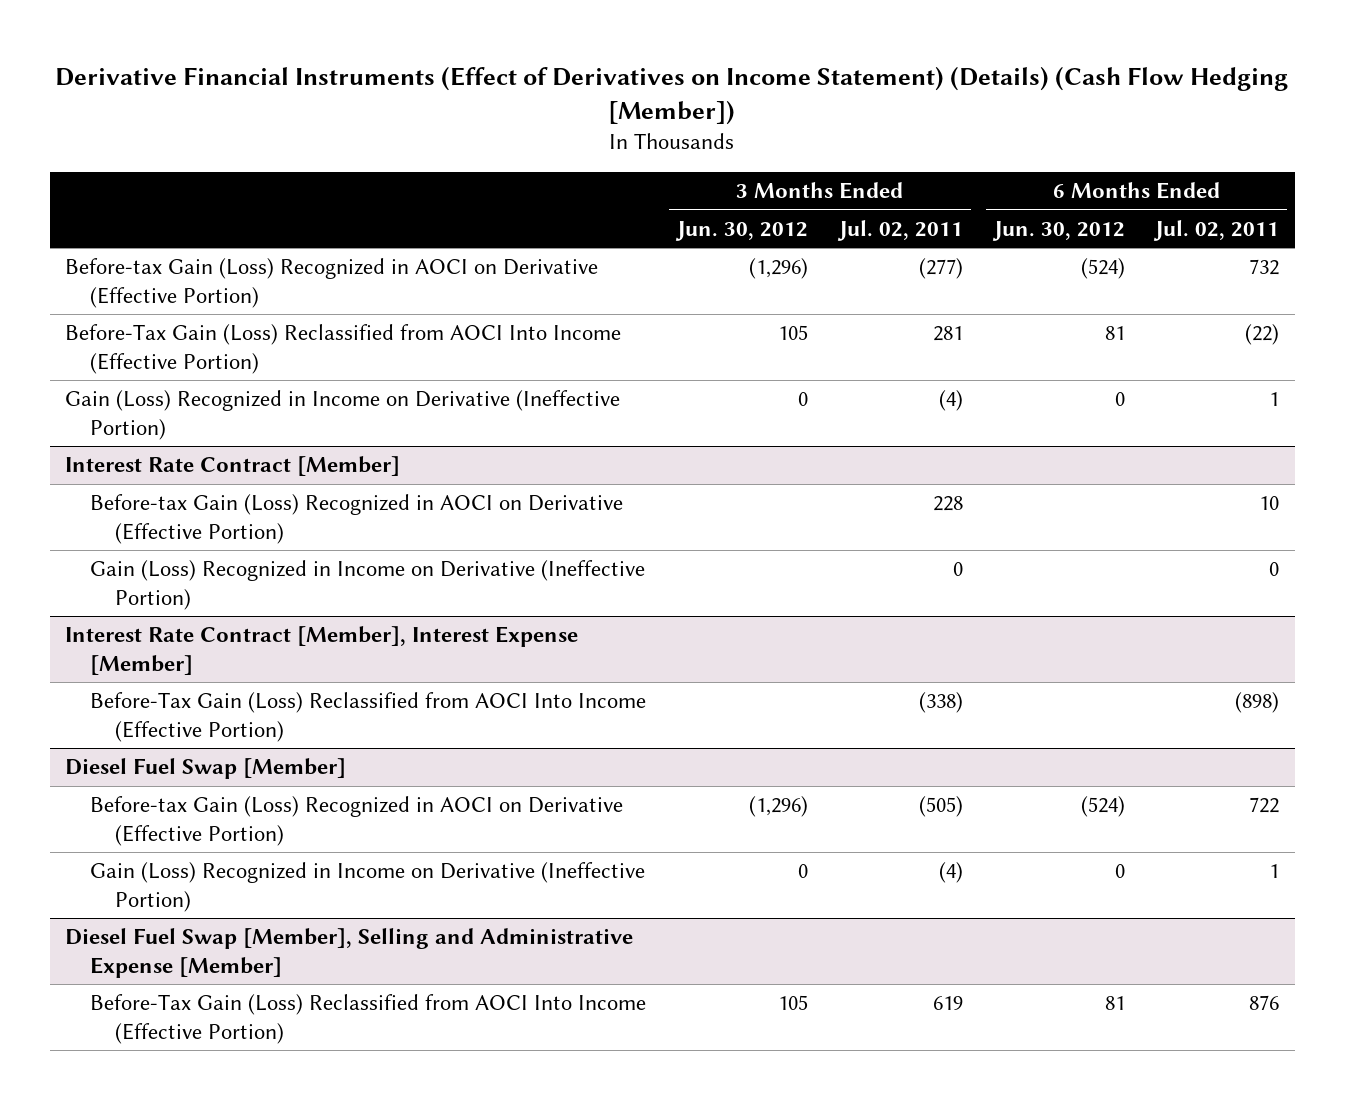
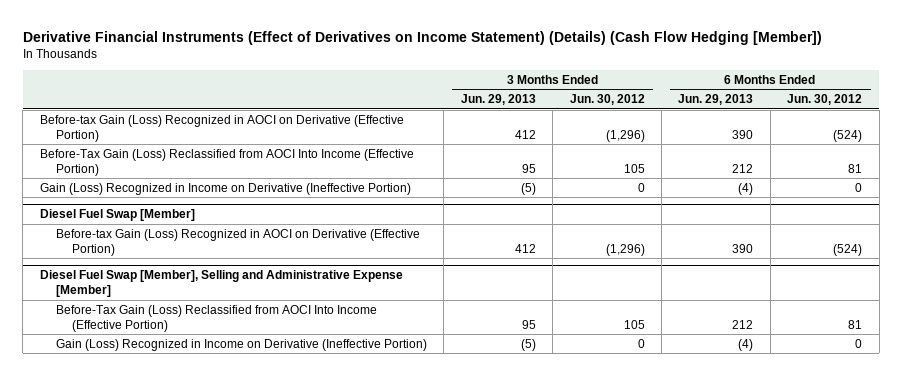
[836,219,963,241] Jul. 02, 2011 -> none
[1153,219,1280,241] Jul. 02, 2011 -> none
none -> [460,94,536,106] Jun. 29, 2013
none -> [678,94,754,106] Jun. 29, 2013
[65,456,401,477] Interest Rate Contract [Member] -> none
[90,494,624,544] Before-tax Gain (Loss) Recognized in AOCI on Derivative (Effective Portion) -> none
[90,560,646,610] Gain (Loss) Recognized in Income on Derivative (Ineffective Portion) -> none
[65,626,579,675] Interest Rate Contract [Member], Interest Expense [Member] -> none
[90,692,647,742] Before-Tax Gain (Loss) Reclassified from AOCI Into Income (Effective Portion) -> none
[90,862,646,912] Gain (Loss) Recognized in Income on Derivative (Ineffective Portion) -> none
none -> [55,338,427,351] Gain (Loss) Recognized in Income on Derivative (Ineffective Portion)

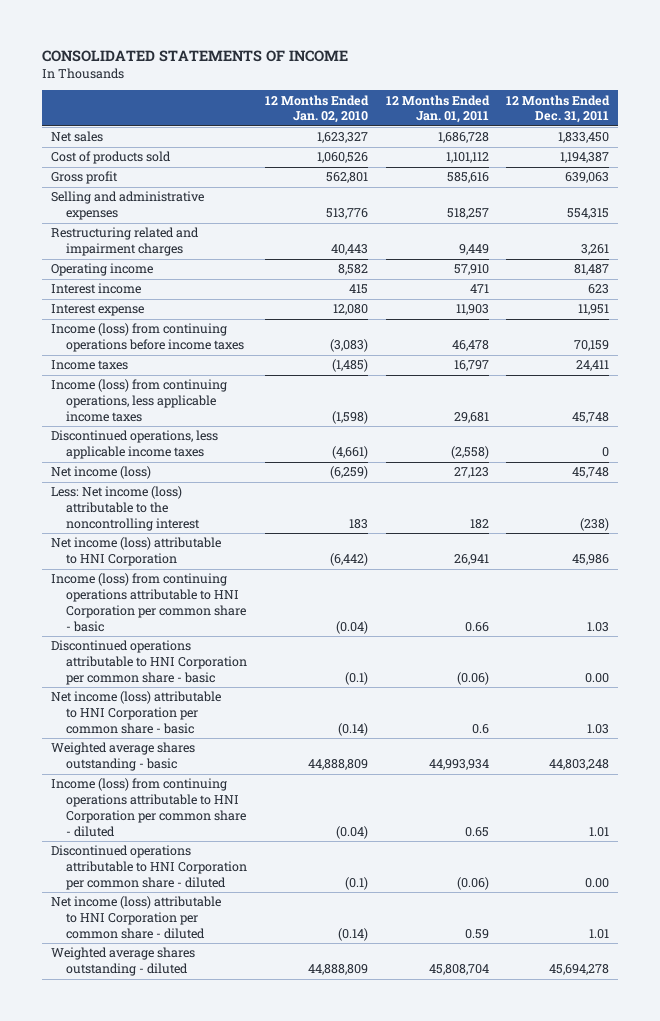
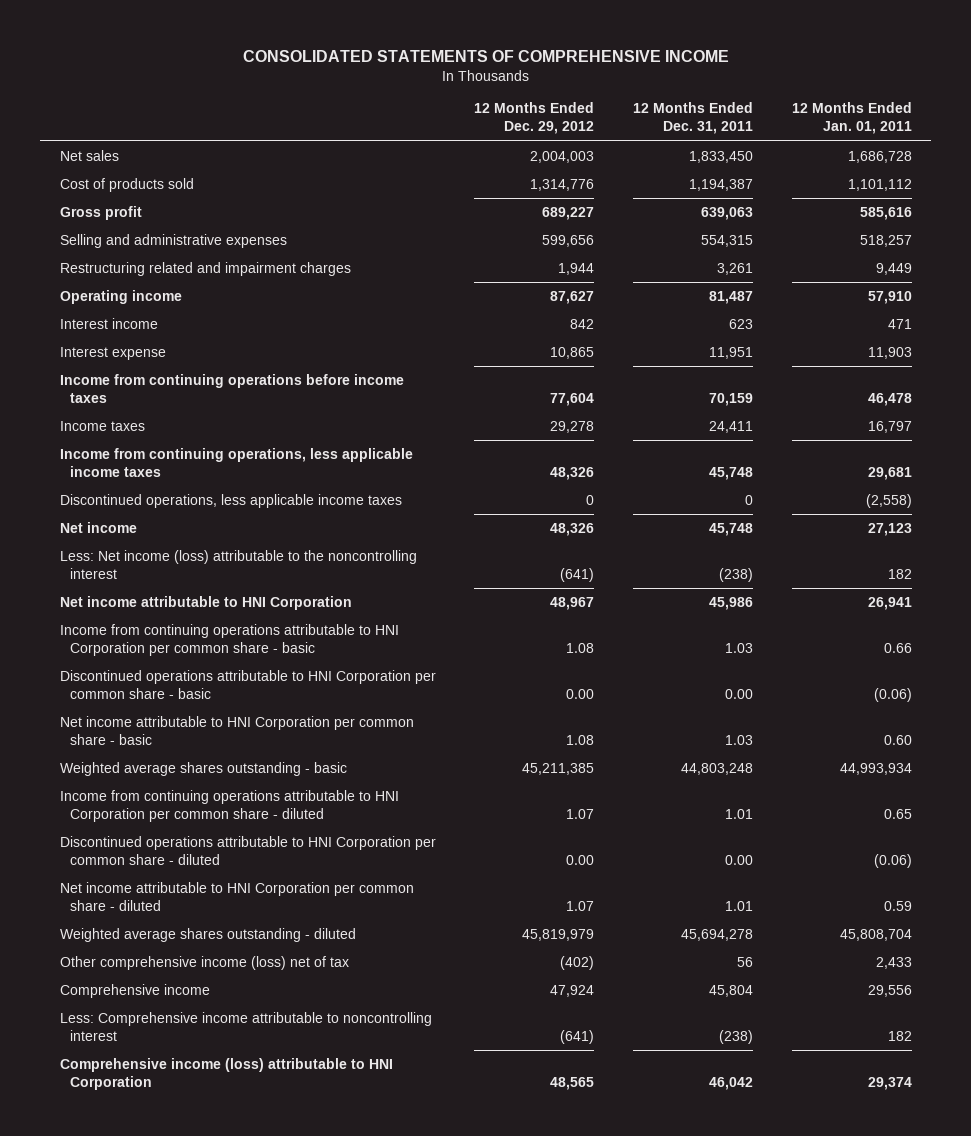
[41,50,348,63] CONSOLIDATED STATEMENTS OF INCOME -> [242,49,729,62] CONSOLIDATED STATEMENTS OF COMPREHENSIVE INCOME
[264,94,369,124] 12 Months Ended Jan. 02, 2010 -> none
none -> [474,102,595,135] 12 Months Ended Dec. 29, 2012
[50,323,245,353] Income (loss) from continuing operations before income taxes -> [59,373,404,403] Income from continuing operations before income taxes
[50,379,227,422] Income (loss) from continuing operations, less applicable income taxes -> [59,447,413,477] Income from continuing operations, less applicable income taxes
[50,466,151,480] Net income (loss) -> [59,521,137,533] Net income
[50,537,221,567] Net income (loss) attributable to HNI Corporation -> [59,595,352,610] Net income attributable to HNI Corporation
[50,573,247,632] Income (loss) from continuing operations attributable to HNI Corporation per common share - basic -> [59,623,399,656] Income from continuing operations attributable to HNI Corporation per common share - basic
[50,691,221,734] Net income (loss) attributable to HNI Corporation per common share - basic -> [59,715,414,745] Net income attributable to HNI Corporation per common share - basic
[471,723,489,734] 0.6 -> [883,734,912,745] 0.60
[50,778,247,837] Income (loss) from continuing operations attributable to HNI Corporation per common share - diluted -> [59,789,399,822] Income from continuing operations attributable to HNI Corporation per common share - diluted
[50,896,221,939] Net income (loss) attributable to HNI Corporation per common share - diluted -> [59,881,414,911] Net income attributable to HNI Corporation per common share - diluted
none -> [59,955,349,970] Other comprehensive income (loss) net of tax
none -> [59,983,210,998] Comprehensive income
none -> [59,1011,432,1041] Less: Comprehensive income attributable to noncontrolling interest
none -> [59,1057,393,1090] Comprehensive income (loss) attributable to HNI Corporation

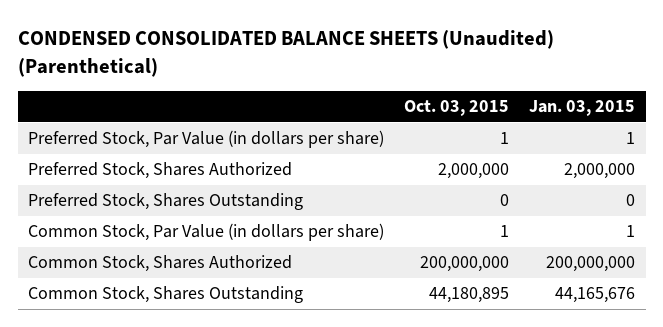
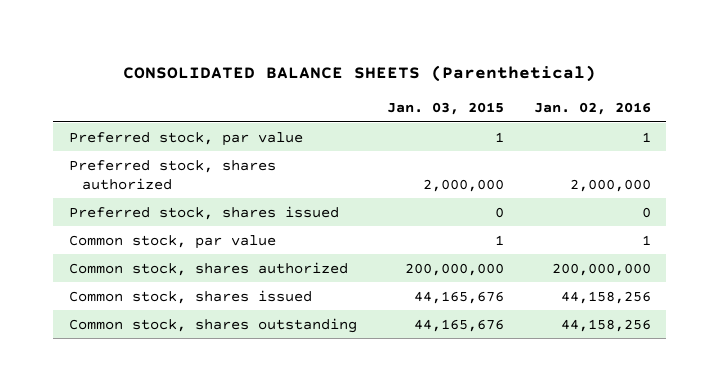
[17,30,554,77] CONDENSED CONSOLIDATED BALANCE SHEETS (Unaudited) (Parenthetical) -> [122,64,596,82] CONSOLIDATED BALANCE SHEETS (Parenthetical)
[404,100,510,117] Oct. 03, 2015 -> none
none -> [534,102,652,116] Jan. 02, 2016
[27,130,384,149] Preferred Stock, Par Value (in dollars per share) -> [68,131,303,146] Preferred stock, par value
[27,162,292,180] Preferred Stock, Shares Authorized -> [68,159,276,190] Preferred stock, shares authorized
[27,193,303,211] Preferred Stock, Shares Outstanding -> [68,205,339,220] Preferred stock, shares issued
[27,223,384,242] Common Stock, Par Value (in dollars per share) -> [68,234,276,249] Common stock, par value
[27,255,292,273] Common Stock, Shares Authorized -> [68,261,348,276] Common stock, shares authorized
none -> [68,289,312,304] Common stock, shares issued
[27,286,303,304] Common Stock, Shares Outstanding -> [68,317,357,333] Common stock, shares outstanding

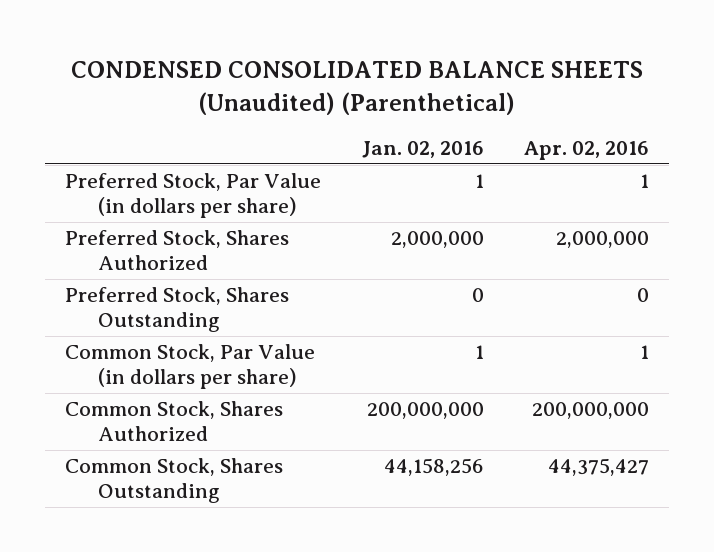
[122,64,596,82] CONSOLIDATED BALANCE SHEETS (Parenthetical) -> [71,60,644,115] CONDENSED CONSOLIDATED BALANCE SHEETS (Unaudited) (Parenthetical)
[386,102,504,116] Jan. 03, 2015 -> none
none -> [523,140,649,160] Apr. 02, 2016
[68,289,312,304] Common stock, shares issued -> none
[68,131,303,146] Preferred stock, par value -> [65,173,322,219] Preferred Stock, Par Value (in dollars per share)
[68,159,276,190] Preferred stock, shares authorized -> [65,230,290,271] Preferred Stock, Shares Authorized
[68,205,339,220] Preferred stock, shares issued -> [65,287,290,333] Preferred Stock, Shares Outstanding
[68,234,276,249] Common stock, par value -> [65,344,316,390] Common Stock, Par Value (in dollars per share)
[68,261,348,276] Common stock, shares authorized -> [65,401,284,442] Common Stock, Shares Authorized
[68,317,357,333] Common stock, shares outstanding -> [65,458,284,504] Common Stock, Shares Outstanding

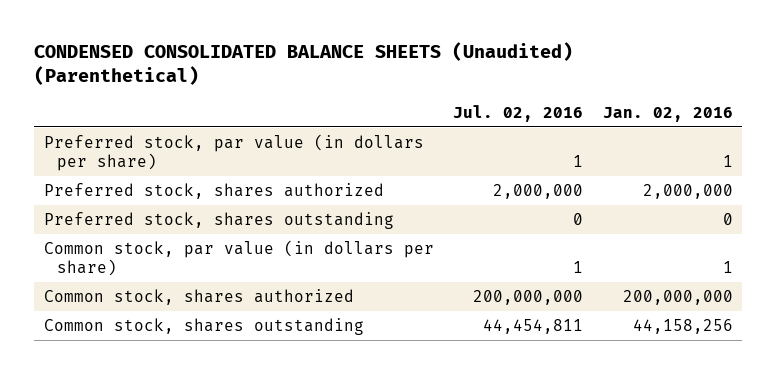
[523,140,649,160] Apr. 02, 2016 -> none
none -> [453,104,584,122] Jul. 02, 2016
[65,173,322,219] Preferred Stock, Par Value (in dollars per share) -> [43,133,424,171] Preferred stock, par value (in dollars per share)
[65,230,290,271] Preferred Stock, Shares Authorized -> [43,182,384,199] Preferred stock, shares authorized
[65,287,290,333] Preferred Stock, Shares Outstanding -> [43,211,394,229] Preferred stock, shares outstanding
[65,344,316,390] Common Stock, Par Value (in dollars per share) -> [43,239,434,276] Common stock, par value (in dollars per share)
[65,401,284,442] Common Stock, Shares Authorized -> [43,288,354,305] Common stock, shares authorized
[65,458,284,504] Common Stock, Shares Outstanding -> [43,317,364,335] Common stock, shares outstanding

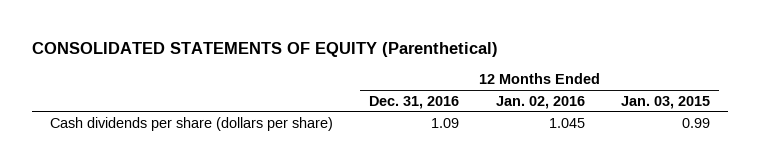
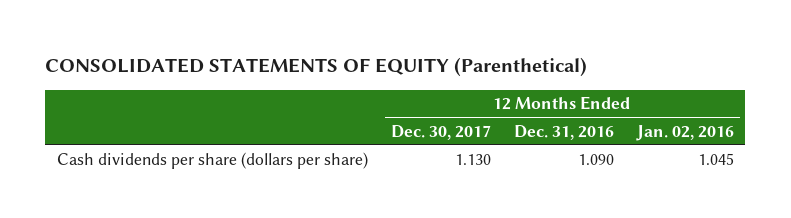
[620,95,710,109] Jan. 03, 2015 -> none
none -> [390,124,491,140] Dec. 30, 2017
[431,117,460,128] 1.09 -> [577,154,614,166] 1.090

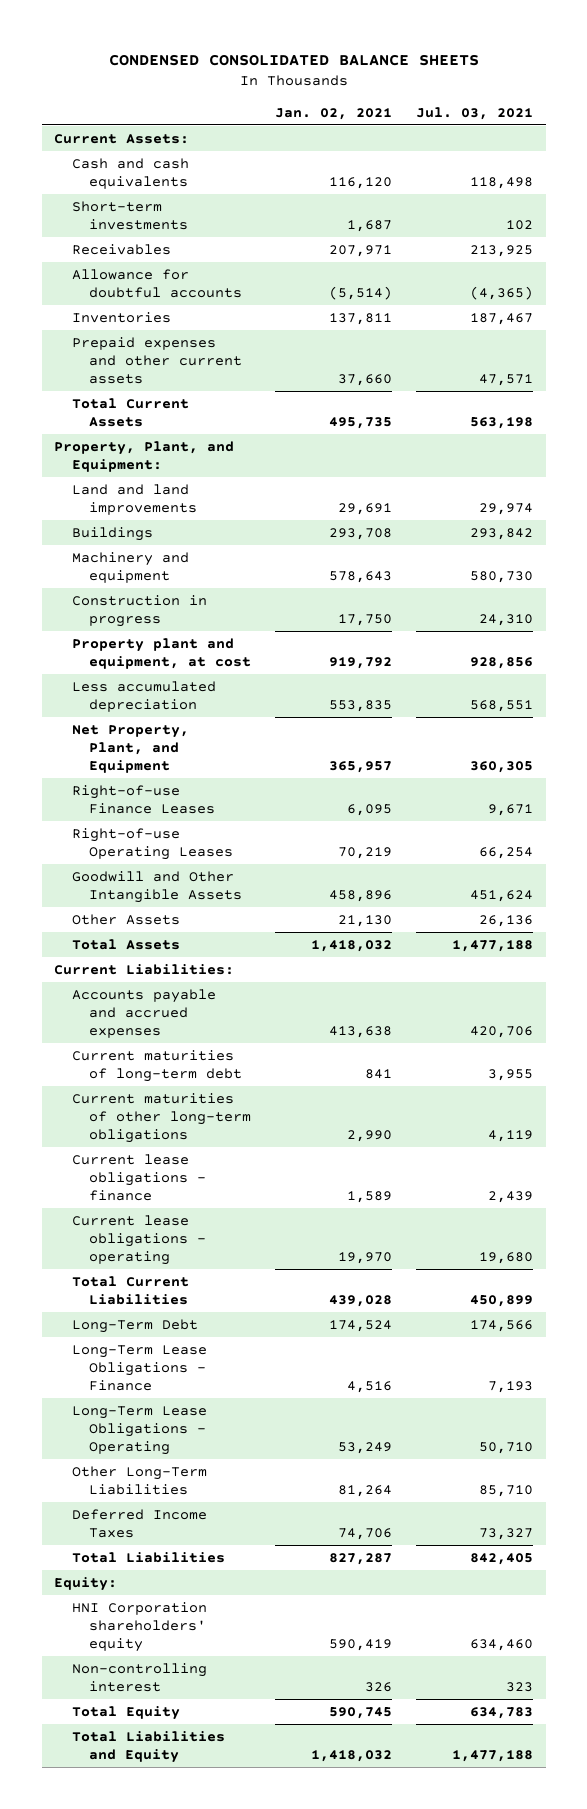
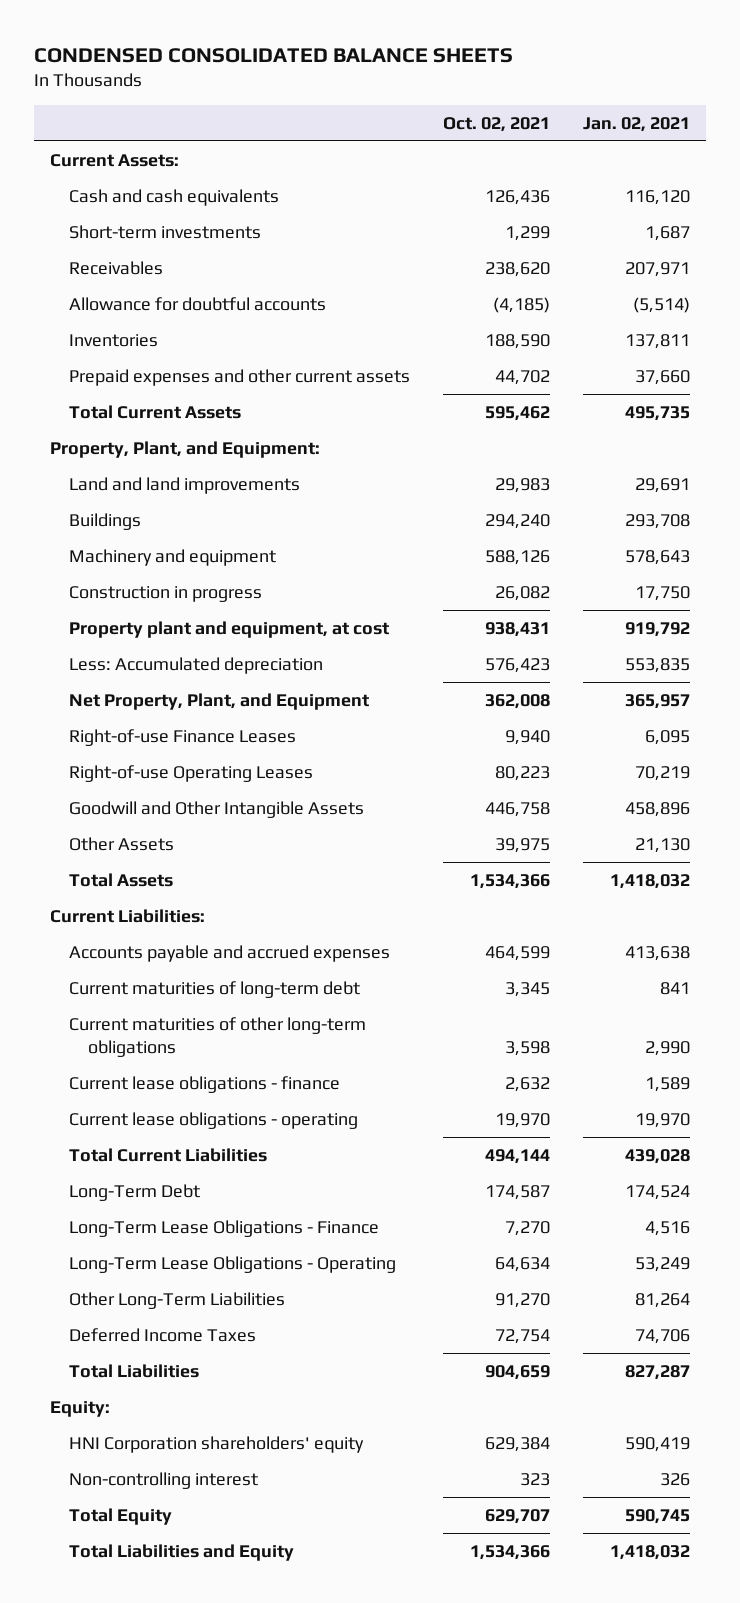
[416,106,534,120] Jul. 03, 2021 -> none
none -> [442,116,550,132] Oct. 02, 2021
[71,680,216,712] Less accumulated depreciation -> [69,656,324,674] Less: Accumulated depreciation

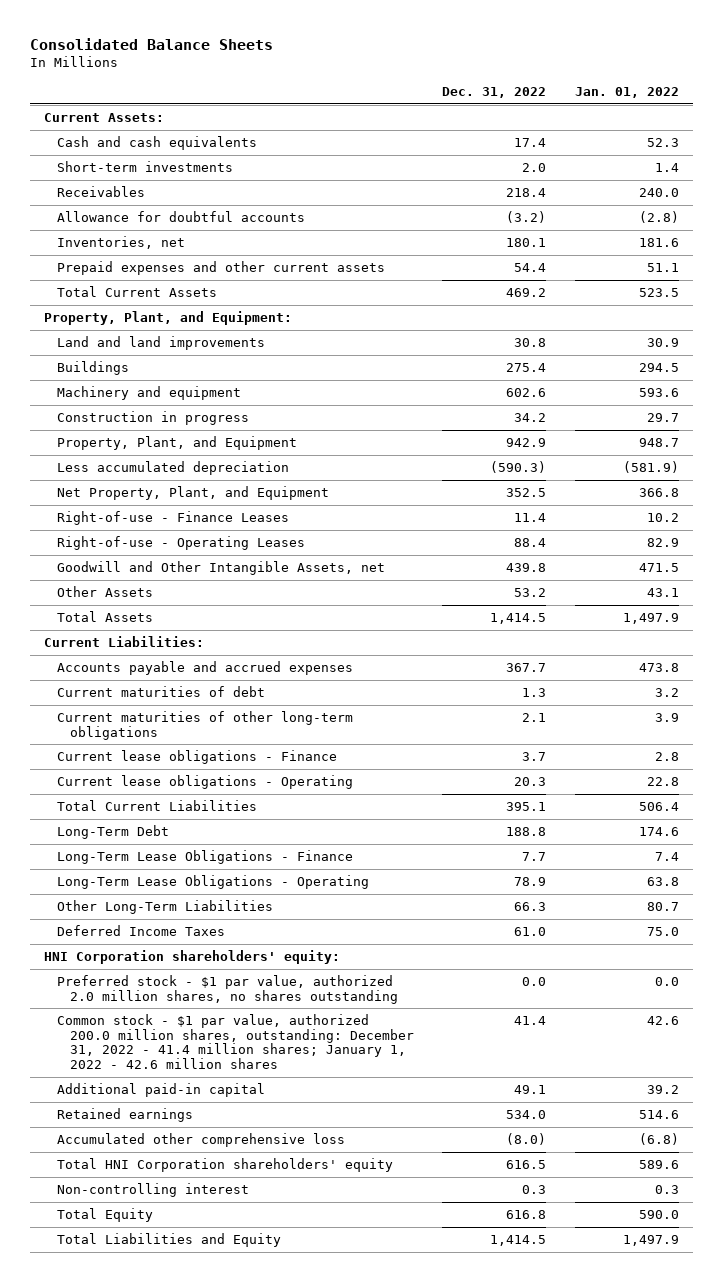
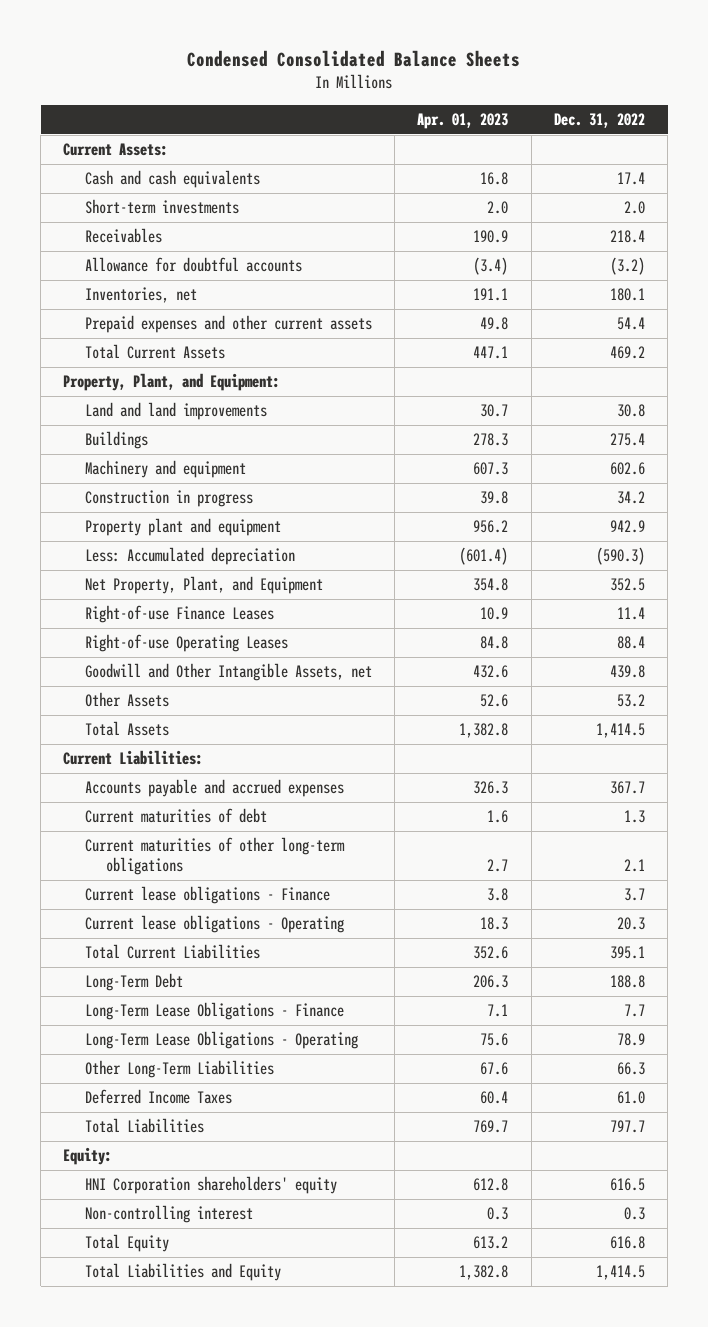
[30,37,274,50] Consolidated Balance Sheets -> [187,50,521,68] Condensed Consolidated Balance Sheets
[574,87,679,99] Jan. 01, 2022 -> none
none -> [417,113,509,130] Apr. 01, 2023
[57,435,298,450] Property, Plant, and Equipment -> [84,518,281,537] Property plant and equipment
[57,460,290,475] Less accumulated depreciation -> [84,547,295,566] Less: Accumulated depreciation
[57,510,290,525] Right-of-use - Finance Leases -> [84,605,274,624] Right-of-use Finance Leases
[57,535,306,550] Right-of-use - Operating Leases -> [84,634,288,653] Right-of-use Operating Leases
[44,949,341,964] HNI Corporation shareholders' equity: -> none
[57,974,398,1004] Preferred stock - $1 par value, authorized 2.0 million shares, no shares outstanding -> none
[57,1013,414,1069] Common stock - $1 par value, authorized 200.0 million shares, outstanding: December 31, 2022 - 41.4 million shares; January 1, 2022 - 42.6 million shares -> none
[57,1082,266,1097] Additional paid-in capital -> none
[57,1107,194,1122] Retained earnings -> none
[57,1132,346,1147] Accumulated other comprehensive loss -> none
none -> [84,1118,204,1134] Total Liabilities
none -> [63,1147,113,1166] Equity:
[57,1157,394,1172] Total HNI Corporation shareholders' equity -> [84,1176,337,1195] HNI Corporation shareholders' equity

